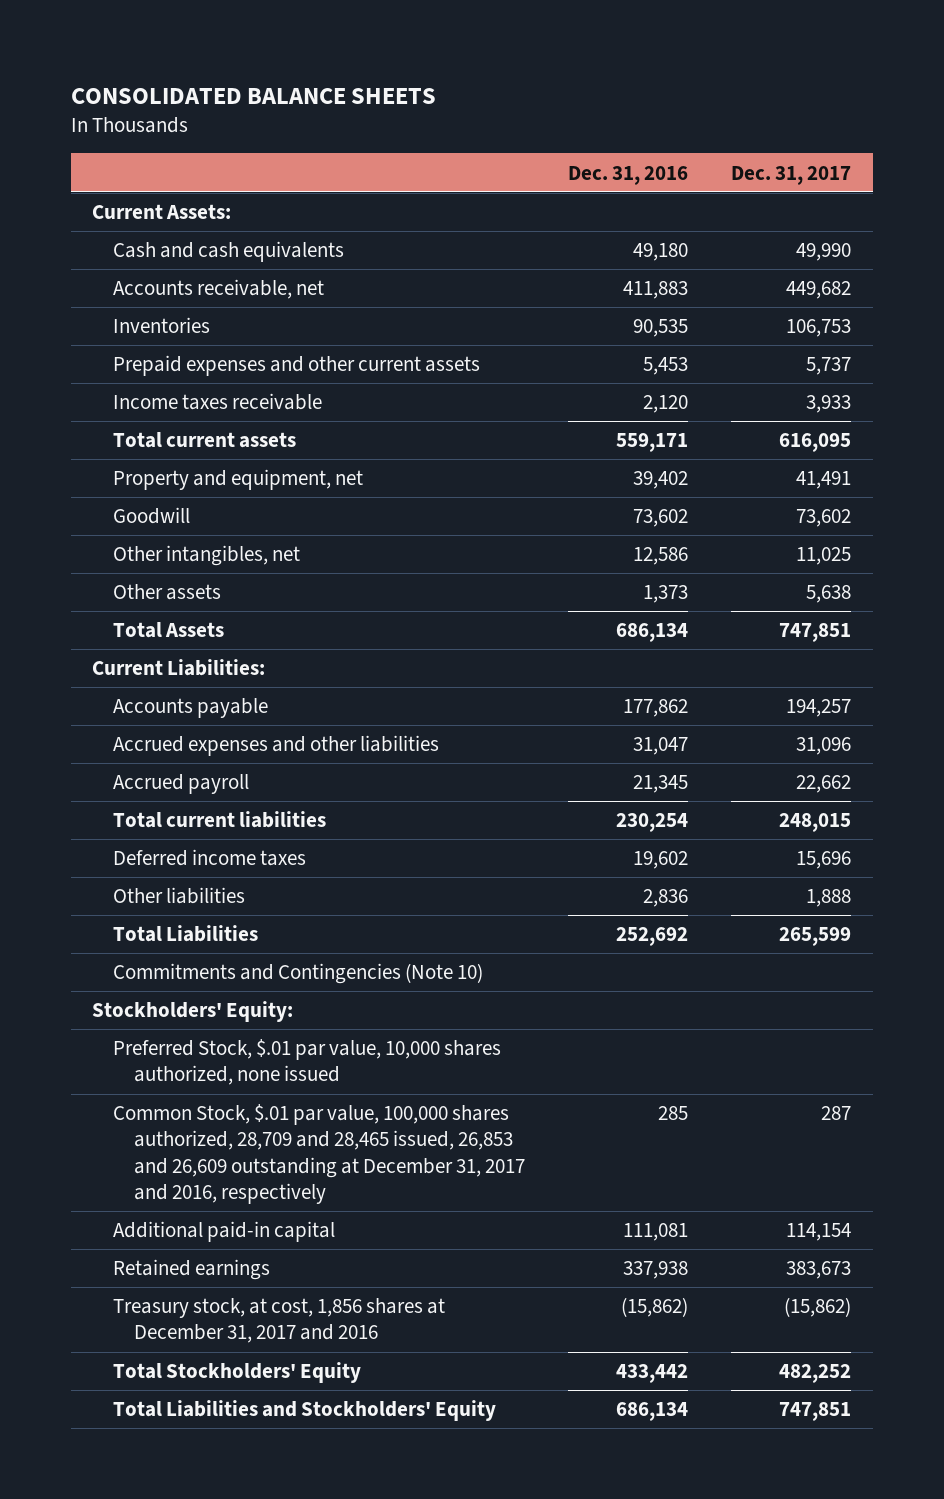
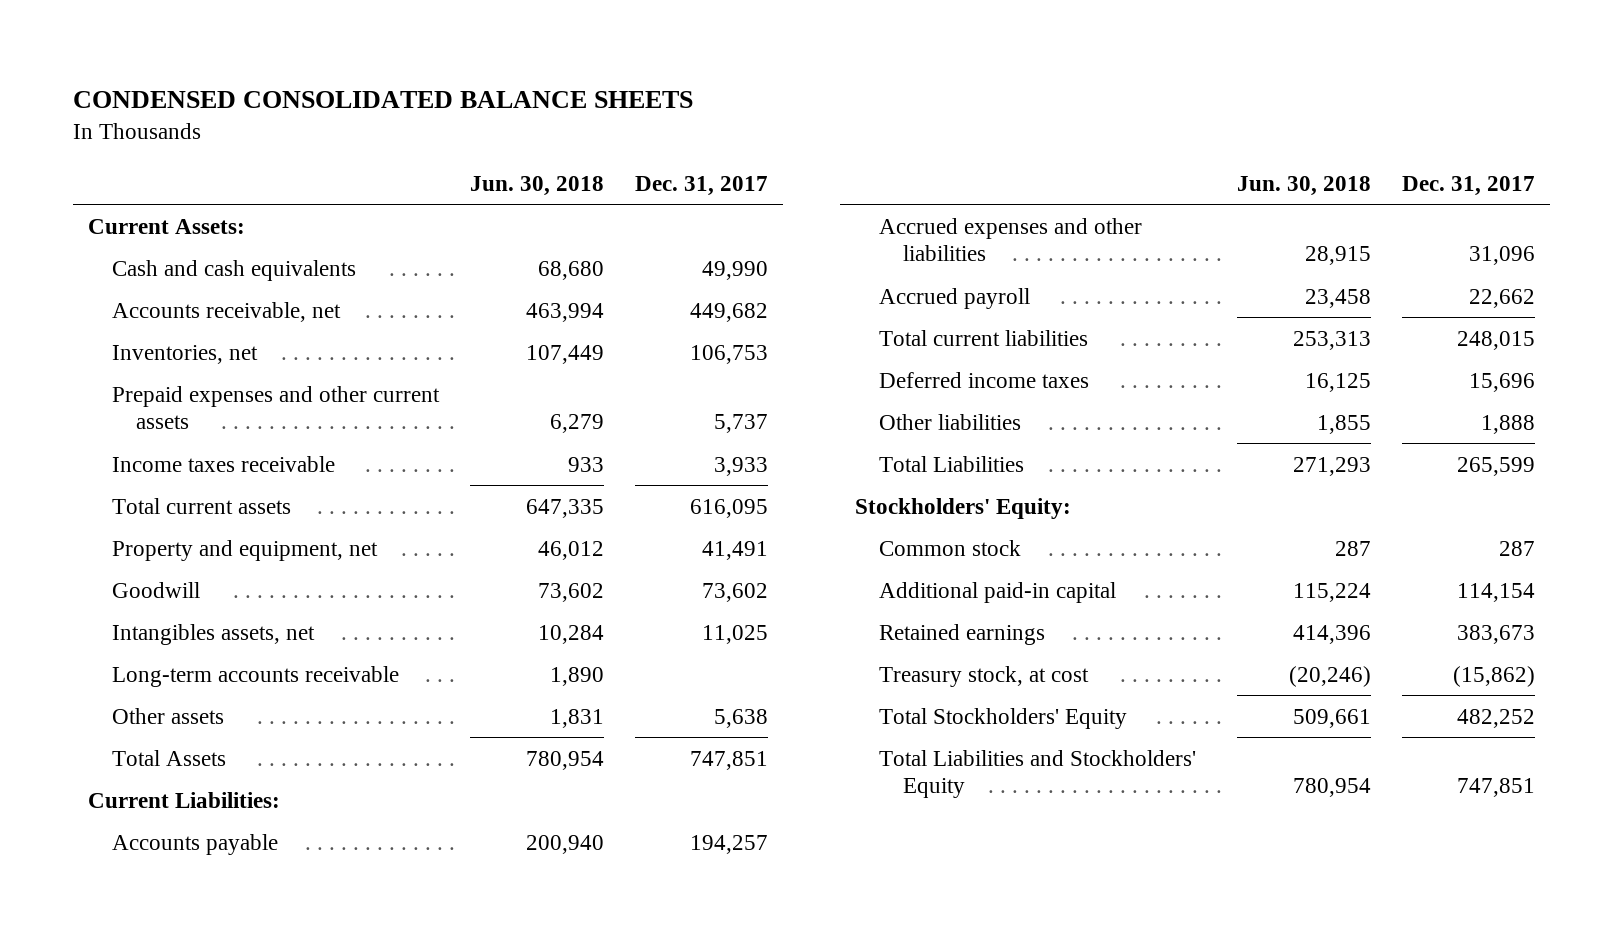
[70,87,436,104] CONSOLIDATED BALANCE SHEETS -> [73,91,694,109] CONDENSED CONSOLIDATED BALANCE SHEETS
[568,165,689,185] Dec. 31, 2016 -> none
none -> [470,175,605,196] Jun. 30, 2018
[113,317,211,334] Inventories -> [112,344,259,364] Inventories, net
[113,545,301,567] Other intangibles, net -> [112,623,316,645] Intangibles assets, net
none -> [112,665,400,687] Long-term accounts receivable
[113,963,484,985] Commitments and Contingencies (Note 10) -> none
[113,1039,502,1086] Preferred Stock, $.01 par value, 10,000 shares authorized, none issued -> none
[113,1104,526,1205] Common Stock, $.01 par value, 100,000 shares authorized, 28,709 and 28,465 issued, 26,853 and 26,609 outstanding at December 31, 2017 and 2016, respectively -> [879,539,1022,556] Common stock
[113,1298,446,1344] Treasury stock, at cost, 1,856 shares at December 31, 2017 and 2016 -> [879,665,1090,687] Treasury stock, at cost

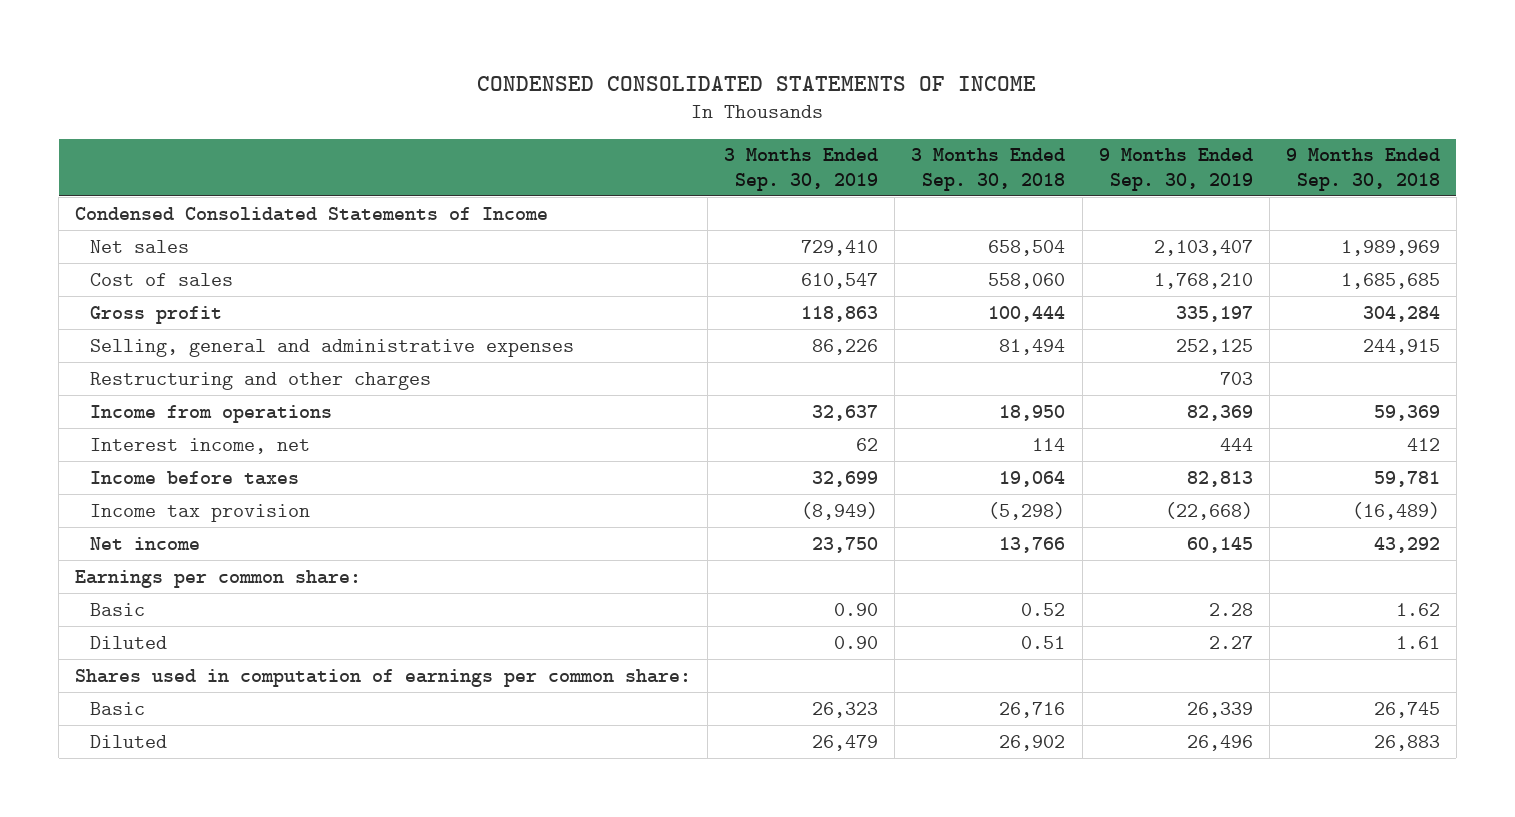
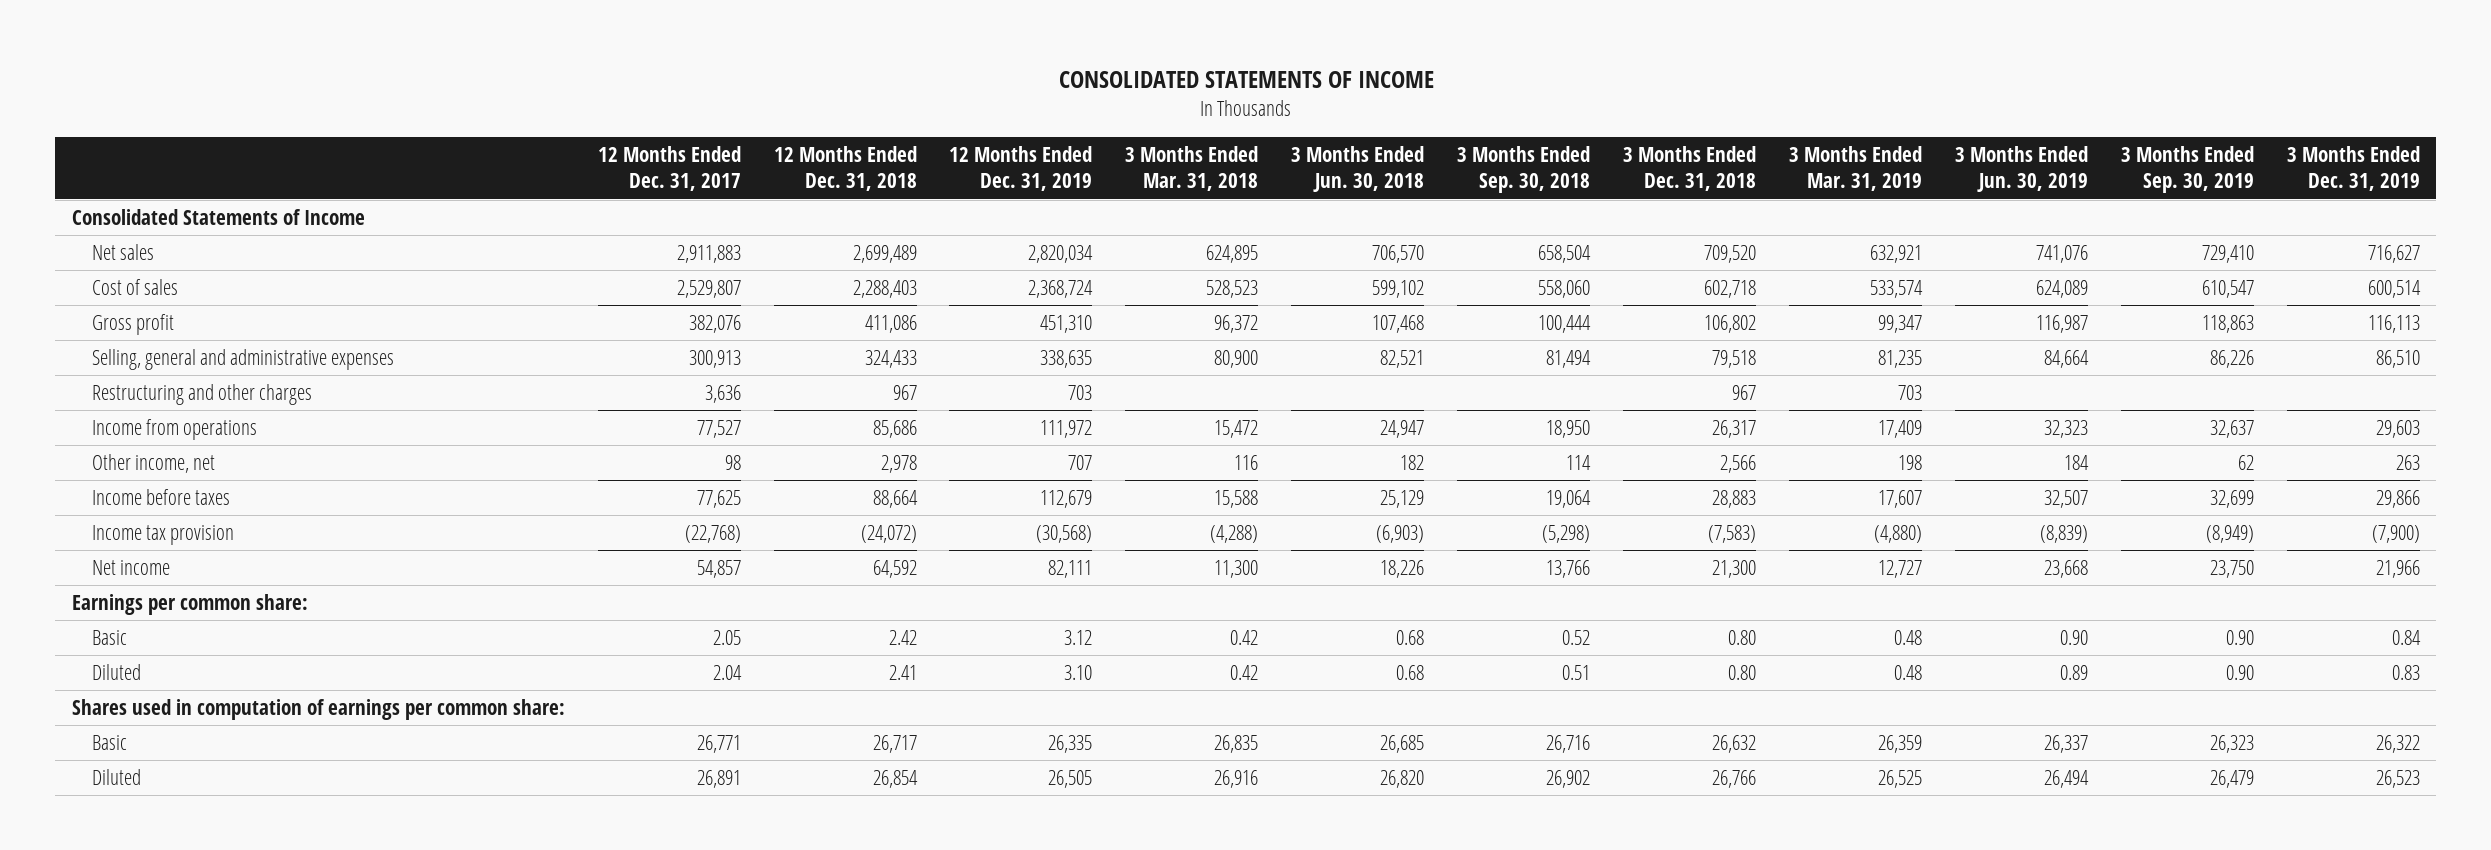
[477,75,1037,91] CONDENSED CONSOLIDATED STATEMENTS OF INCOME -> [1058,70,1434,88] CONSOLIDATED STATEMENTS OF INCOME
[1098,148,1253,191] 9 Months Ended Sep. 30, 2019 -> none
[1285,148,1440,191] 9 Months Ended Sep. 30, 2018 -> none
none -> [597,145,741,192] 12 Months Ended Dec. 31, 2017
none -> [773,145,917,192] 12 Months Ended Dec. 31, 2018
none -> [949,145,1093,192] 12 Months Ended Dec. 31, 2019
none -> [1125,145,1259,192] 3 Months Ended Mar. 31, 2018
none -> [1291,145,1425,193] 3 Months Ended Jun. 30, 2018
none -> [1623,145,1757,192] 3 Months Ended Dec. 31, 2018
none -> [1788,145,1922,192] 3 Months Ended Mar. 31, 2019
none -> [1954,145,2088,193] 3 Months Ended Jun. 30, 2019
none -> [2286,145,2420,192] 3 Months Ended Dec. 31, 2019
[75,206,549,221] Condensed Consolidated Statements of Income -> [71,208,365,225] Consolidated Statements of Income
[90,437,311,454] Interest income, net -> [92,453,216,473] Other income, net

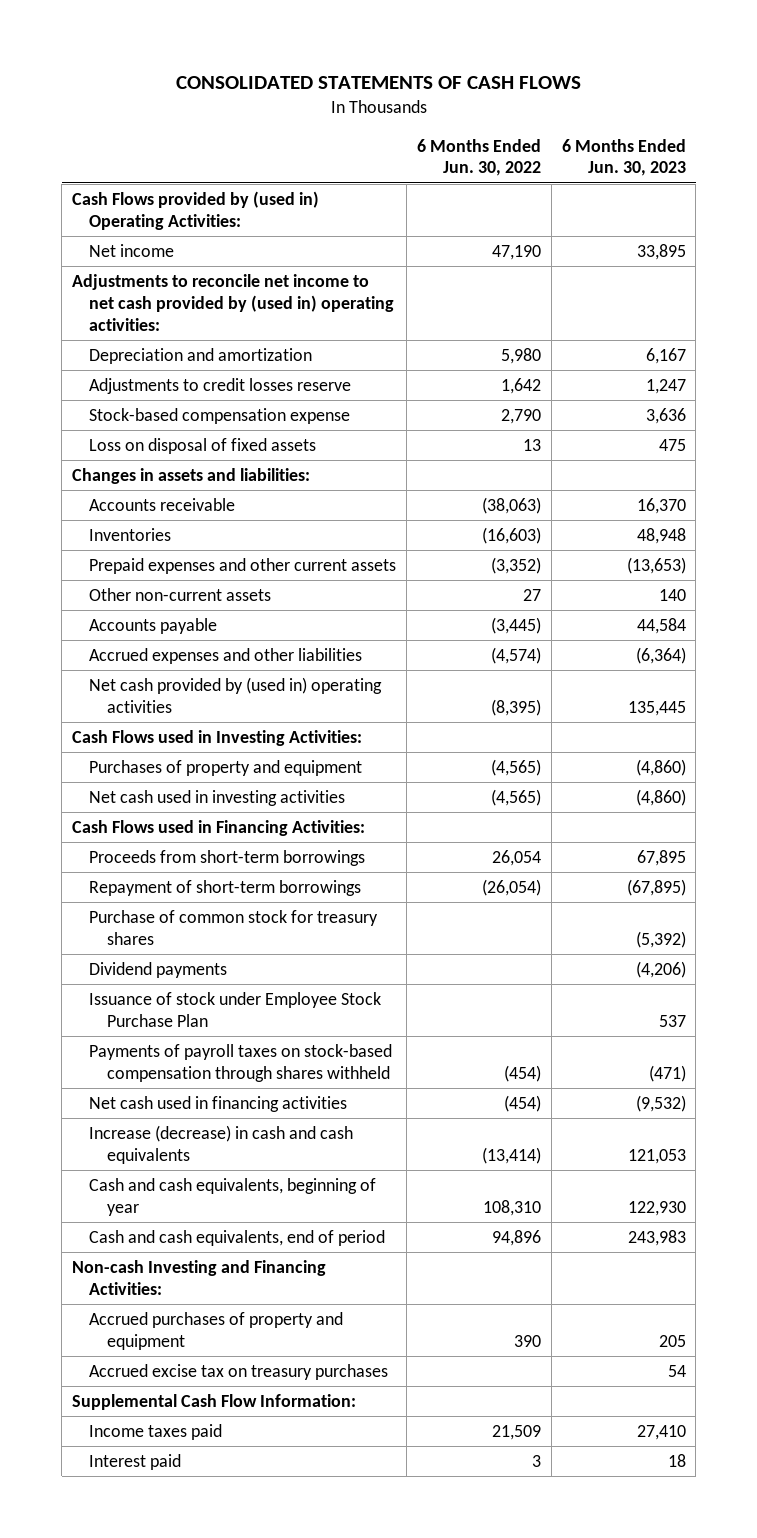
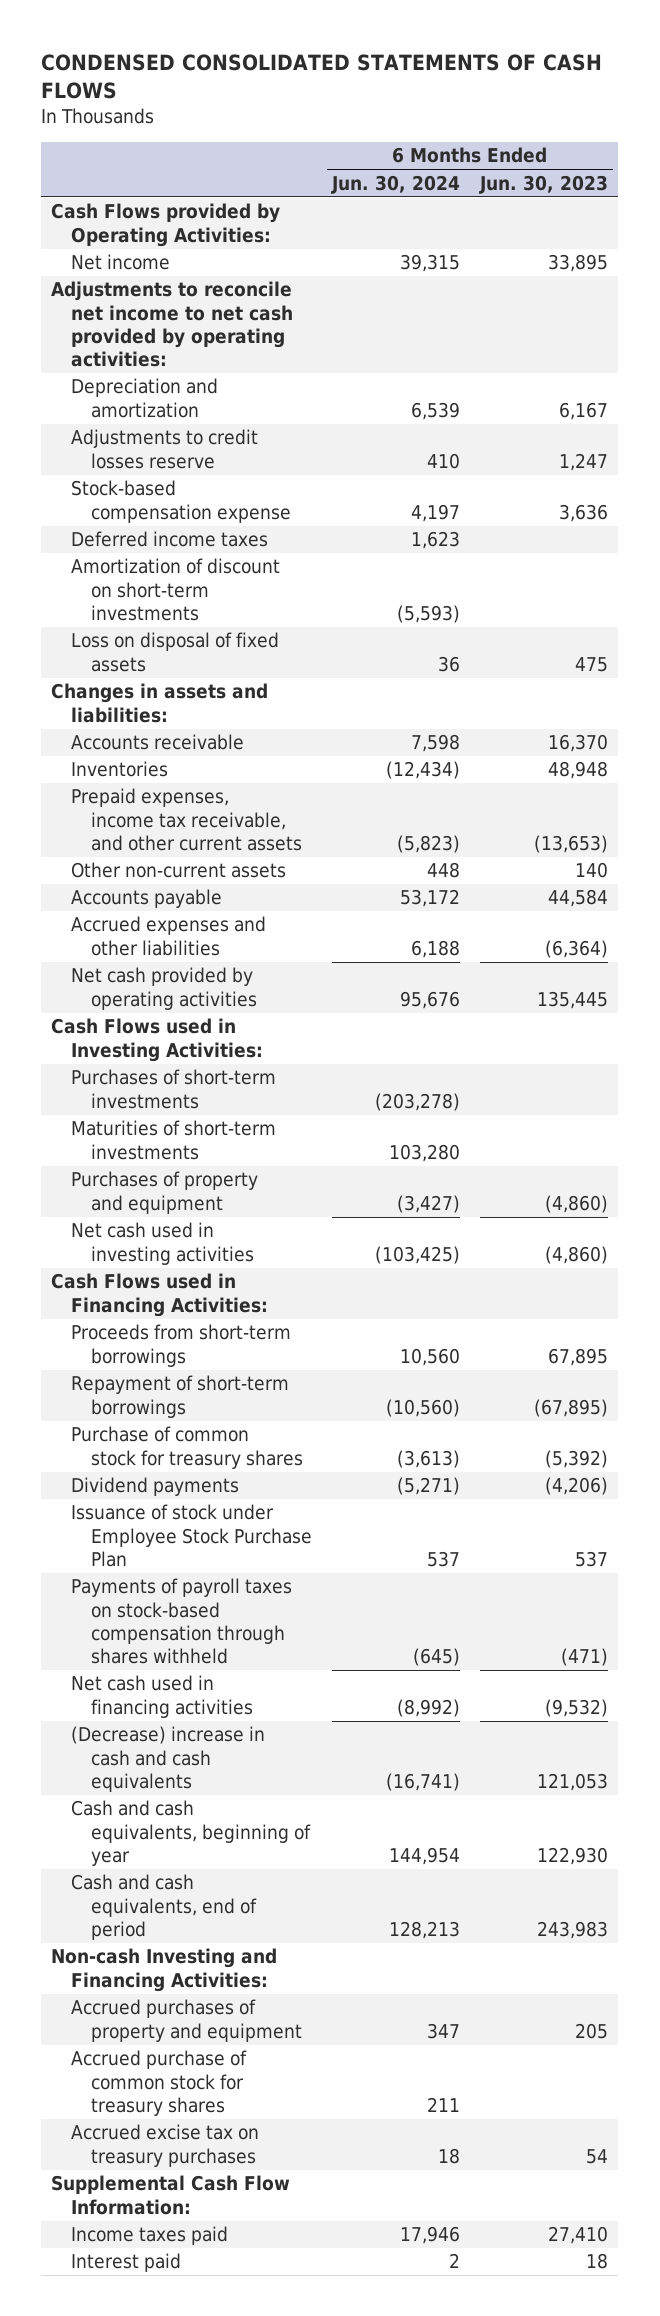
[175,76,581,90] CONSOLIDATED STATEMENTS OF CASH FLOWS -> [41,53,603,100] CONDENSED CONSOLIDATED STATEMENTS OF CASH FLOWS
[416,138,541,177] 6 Months Ended Jun. 30, 2022 -> none
none -> [331,174,461,194] Jun. 30, 2024
[71,190,319,230] Cash Flows provided by (used in) Operating Activities: -> [51,203,281,247] Cash Flows provided by Operating Activities:
[71,273,395,331] Adjustments to reconcile net income to net cash provided by (used in) operating activities: -> [51,281,294,367] Adjustments to reconcile net income to net cash provided by operating activities:
none -> [71,531,269,548] Deferred income taxes
none -> [71,558,281,621] Amortization of discount on short-term investments
[89,557,397,574] Prepaid expenses and other current assets -> [71,788,303,851] Prepaid expenses, income tax receivable, and other current assets
[89,676,383,713] Net cash provided by (used in) operating activities -> [71,967,258,1010] Net cash provided by operating activities
none -> [71,1069,277,1109] Purchases of short-term investments
none -> [71,1120,277,1160] Maturities of short-term investments
[89,1124,354,1164] Increase (decrease) in cash and cash equivalents -> [71,1726,266,1792] (Decrease) increase in cash and cash equivalents
none -> [71,2050,248,2116] Accrued purchase of common stock for treasury shares

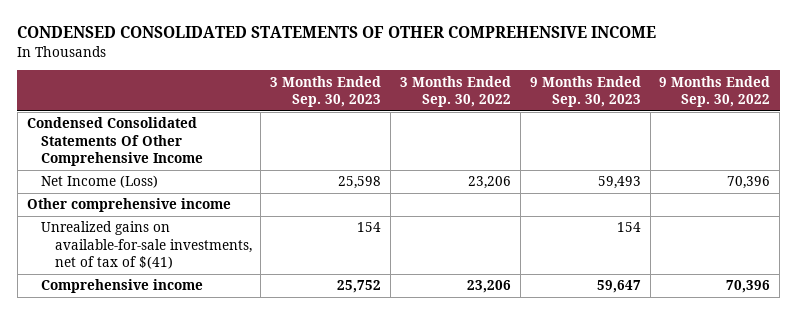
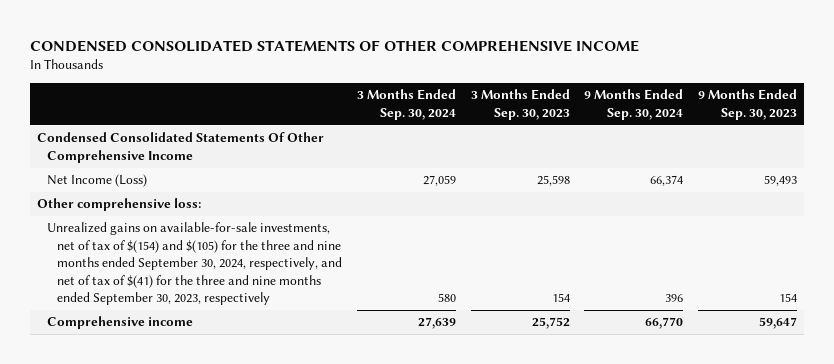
[400,75,512,108] 3 Months Ended Sep. 30, 2022 -> none
[659,75,771,108] 9 Months Ended Sep. 30, 2022 -> none
none -> [356,89,456,120] 3 Months Ended Sep. 30, 2024
none -> [584,89,684,120] 9 Months Ended Sep. 30, 2024
[26,198,231,213] Other comprehensive income -> [37,198,202,212] Other comprehensive loss:
[40,221,252,270] Unrealized gains on available-for-sale investments, net of tax of $(41) -> [47,222,343,306] Unrealized gains on available-for-sale investments, net of tax of $(154) and $(105) for the three and nine months ended September 30, 2024, respectively, and net of tax of $(41) for the three and nine months ended September 30, 2023, respectively

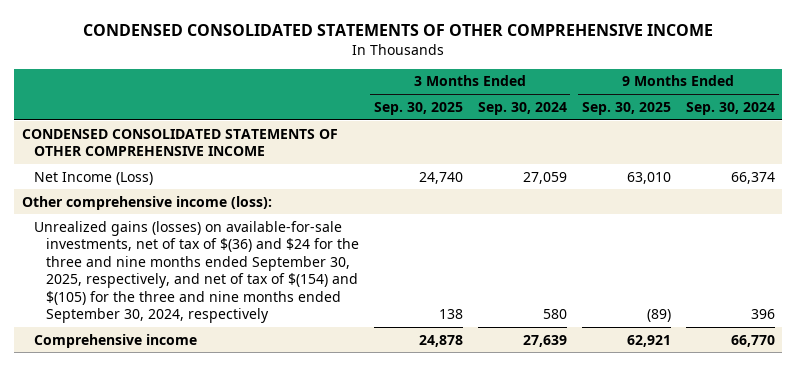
[470,89,570,120] 3 Months Ended Sep. 30, 2023 -> none
[697,89,797,120] 9 Months Ended Sep. 30, 2023 -> none
none -> [373,101,463,115] Sep. 30, 2025
none -> [581,101,671,115] Sep. 30, 2025
[37,132,325,163] Condensed Consolidated Statements Of Other Comprehensive Income -> [21,128,338,157] CONDENSED CONSOLIDATED STATEMENTS OF OTHER COMPREHENSIVE INCOME
[37,198,202,212] Other comprehensive loss: -> [21,195,272,210] Other comprehensive income (loss):
[47,222,343,306] Unrealized gains on available-for-sale investments, net of tax of $(154) and $(105) for the three and nine months ended September 30, 2024, respectively, and net of tax of $(41) for the three and nine months ended September 30, 2023, respectively -> [33,220,359,323] Unrealized gains (losses) on available-for-sale investments, net of tax of $(36) and $24 for the three and nine months ended September 30, 2025, respectively, and net of tax of $(154) and $(105) for the three and nine months ended September 30, 2024, respectively

